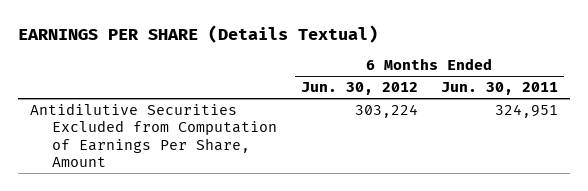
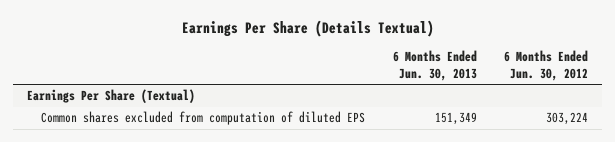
[18,25,379,44] EARNINGS PER SHARE (Details Textual) -> [181,20,434,38] Earnings Per Share (Details Textual)
[441,82,559,96] Jun. 30, 2011 -> none
none -> [392,50,477,81] 6 Months Ended Jun. 30, 2013
none -> [26,89,195,104] Earnings Per Share (Textual)
[29,102,277,168] Antidilutive Securities Excluded from Computation of Earnings Per Share, Amount -> [40,111,365,126] Common shares excluded from computation of diluted EPS

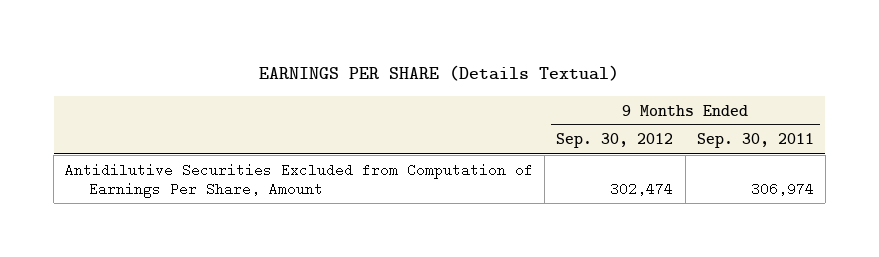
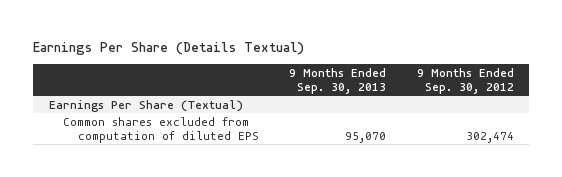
[259,65,620,82] EARNINGS PER SHARE (Details Textual) -> [33,42,305,56] Earnings Per Share (Details Textual)
[696,133,814,149] Sep. 30, 2011 -> none
none -> [289,67,387,94] 9 Months Ended Sep. 30, 2013
none -> [48,99,243,112] Earnings Per Share (Textual)
[65,162,534,198] Antidilutive Securities Excluded from Computation of Earnings Per Share, Amount -> [63,116,260,143] Common shares excluded from computation of diluted EPS

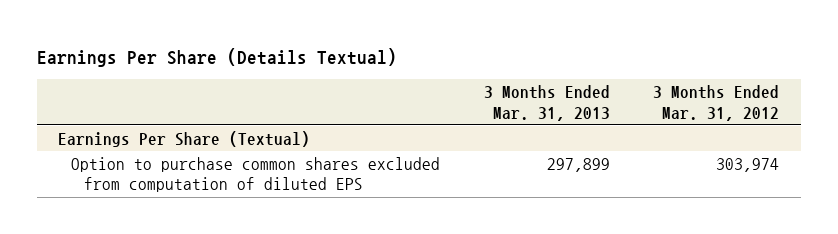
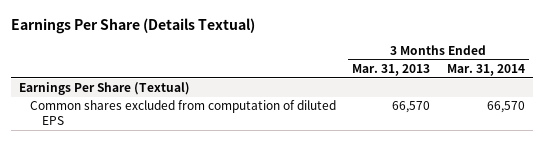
[653,85,780,121] 3 Months Ended Mar. 31, 2012 -> none
none -> [446,64,525,77] Mar. 31, 2014
[71,156,441,193] Option to purchase common shares excluded from computation of diluted EPS -> [30,100,337,126] Common shares excluded from computation of diluted EPS
[546,157,610,172] 297,899 -> [392,101,431,114] 66,570

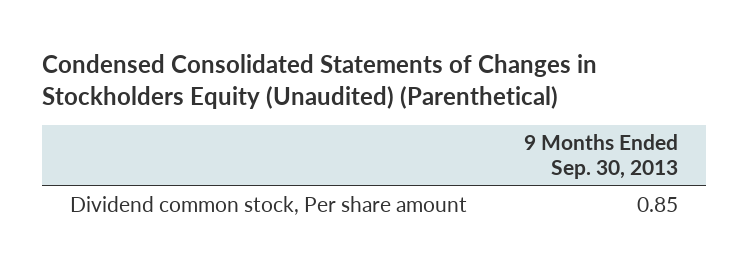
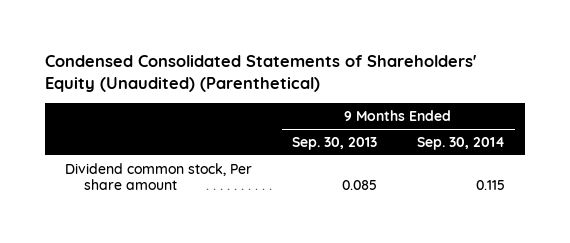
[41,54,597,109] Condensed Consolidated Statements of Changes in Stockholders Equity (Unaudited) (Parenthetical) -> [44,54,477,92] Condensed Consolidated Statements of Shareholders' Equity (Unaudited) (Parenthetical)
none -> [416,137,505,151] Sep. 30, 2014
[636,197,678,213] 0.85 -> [341,180,377,191] 0.085

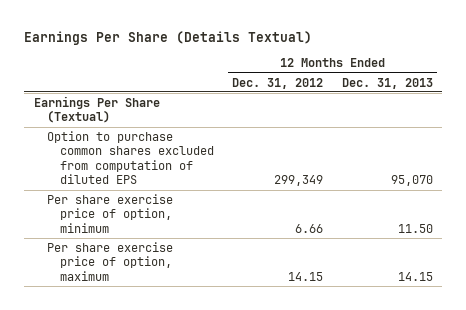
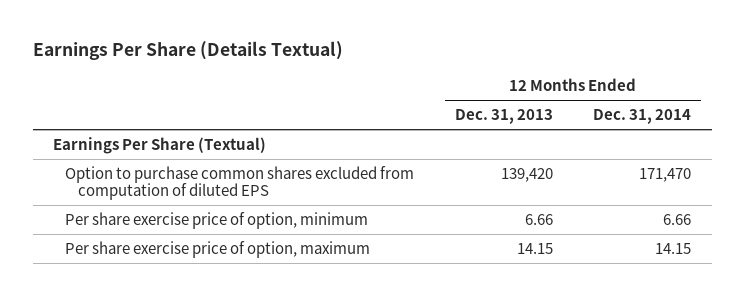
[232,77,324,89] Dec. 31, 2012 -> none
none -> [593,109,692,125] Dec. 31, 2014
[390,175,433,187] 95,070 -> [500,167,553,182] 139,420
[397,223,433,233] 11.50 -> [524,213,553,225] 6.66

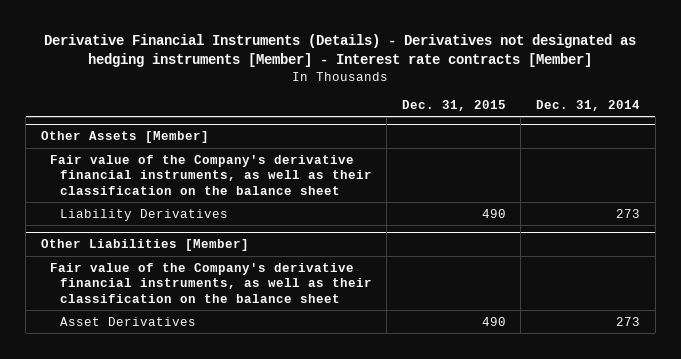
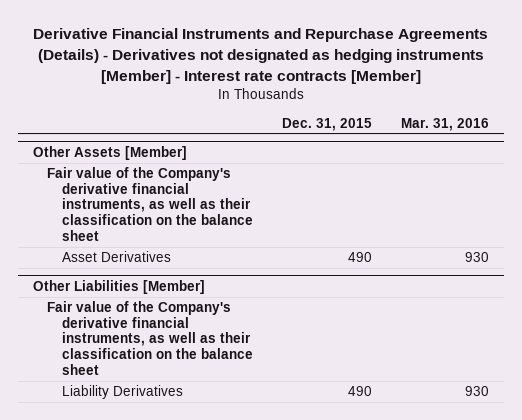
[44,33,637,68] Derivative Financial Instruments (Details) - Derivatives not designated as hedging instruments [Member] - Interest rate contracts [Member] -> [33,28,489,85] Derivative Financial Instruments and Repurchase Agreements (Details) - Derivatives not designated as hedging instruments [Member] - Interest rate contracts [Member]
[536,99,641,111] Dec. 31, 2014 -> none
none -> [401,117,490,131] Mar. 31, 2016
[59,208,228,221] Liability Derivatives -> none
none -> [61,250,171,262] Asset Derivatives
[59,316,196,326] Asset Derivatives -> none
none -> [61,384,183,399] Liability Derivatives

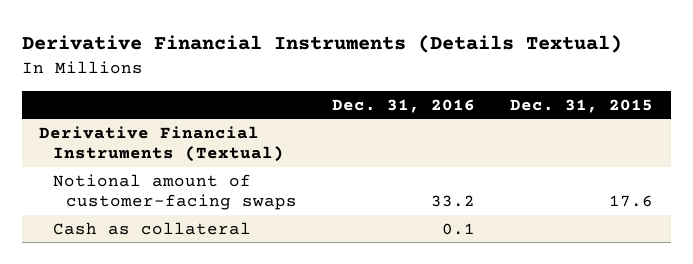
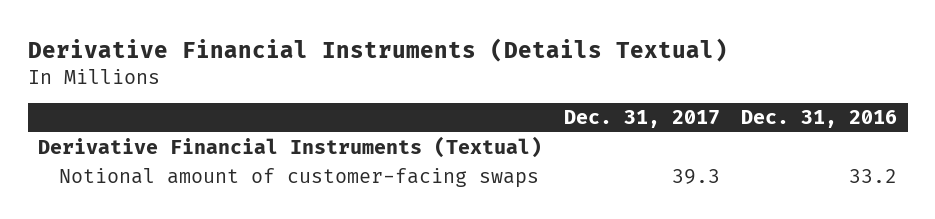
[510,98,654,113] Dec. 31, 2015 -> none
none -> [563,110,720,129] Dec. 31, 2017
[52,221,251,235] Cash as collateral -> none

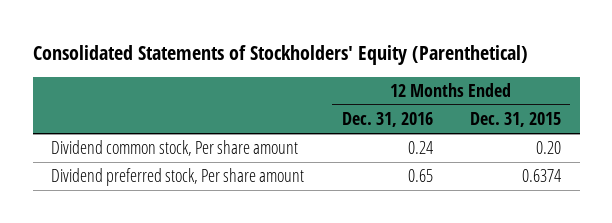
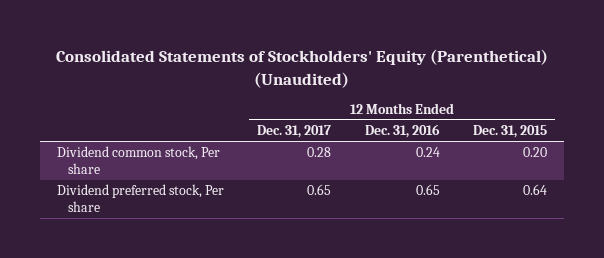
[32,44,528,65] Consolidated Statements of Stockholders' Equity (Parenthetical) -> [56,49,549,88] Consolidated Statements of Stockholders' Equity (Parenthetical) (Unaudited)
none -> [257,125,332,139] Dec. 31, 2017
[51,140,299,157] Dividend common stock, Per share amount -> [57,146,221,175] Dividend common stock, Per share
[51,168,305,187] Dividend preferred stock, Per share amount -> [57,184,225,213] Dividend preferred stock, Per share
[521,169,561,183] 0.6374 -> [523,184,548,196] 0.64

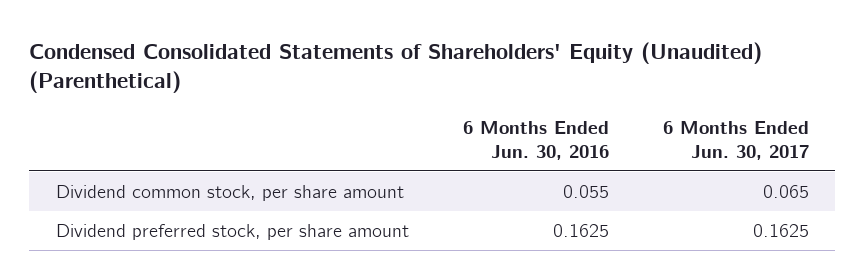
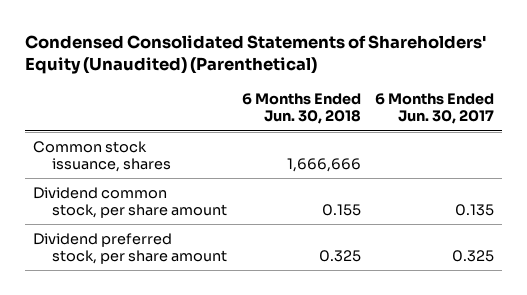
[462,120,609,160] 6 Months Ended Jun. 30, 2016 -> none
none -> [241,92,361,125] 6 Months Ended Jun. 30, 2018
none -> [32,140,171,173] Common stock issuance, shares
[762,185,809,199] 0.065 -> [455,204,495,217] 0.135
[752,224,809,238] 0.1625 -> [452,250,495,263] 0.325

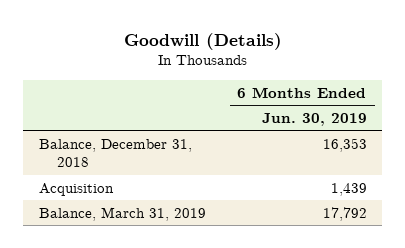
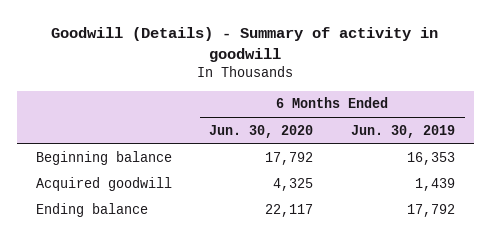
[123,32,282,50] Goodwill (Details) -> [51,26,439,62] Goodwill (Details) - Summary of activity in goodwill
none -> [209,124,314,138] Jun. 30, 2020
[38,138,192,168] Balance, December 31, 2018 -> [35,150,172,165] Beginning balance
[38,182,114,196] Acquisition -> [35,176,172,191] Acquired goodwill
[38,206,206,221] Balance, March 31, 2019 -> [35,202,148,217] Ending balance

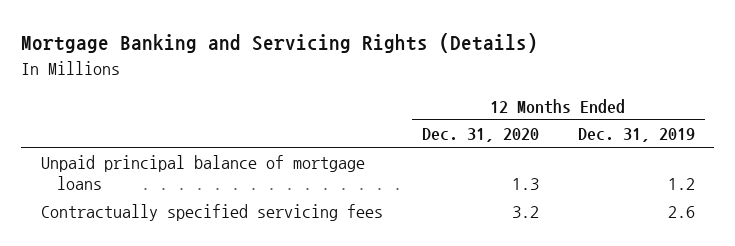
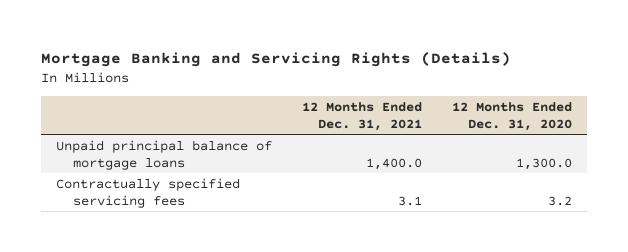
[577,128,695,143] Dec. 31, 2019 -> none
none -> [302,101,423,131] 12 Months Ended Dec. 31, 2021
[511,177,539,190] 1.3 -> [516,157,573,170] 1,300.0

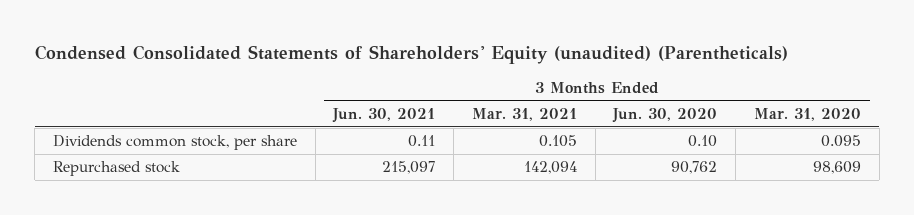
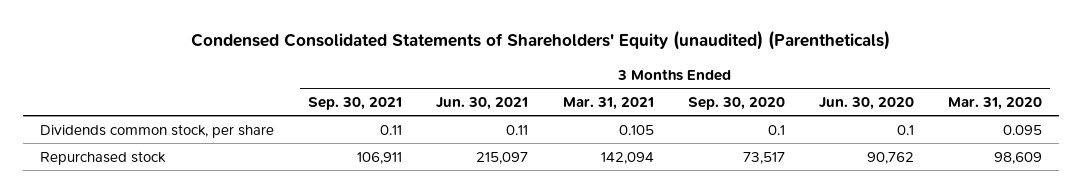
none -> [308,96,403,110] Sep. 30, 2021
none -> [687,96,785,110] Sep. 30, 2020
[688,135,718,148] 0.10 -> [896,124,914,135] 0.1

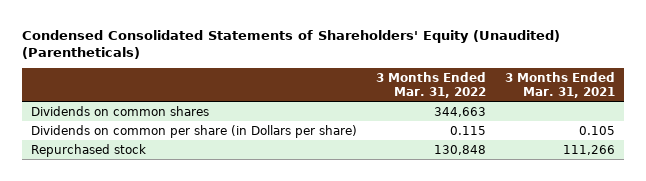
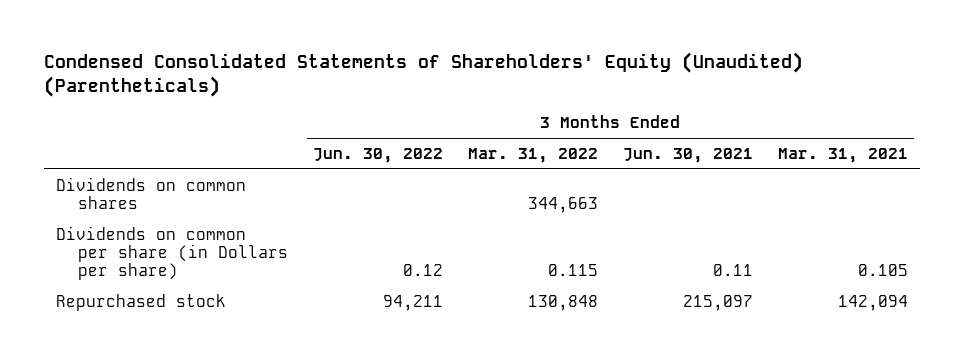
none -> [312,147,443,163] Jun. 30, 2022
none -> [622,147,753,163] Jun. 30, 2021
[562,144,615,155] 111,266 -> [837,294,908,311] 142,094

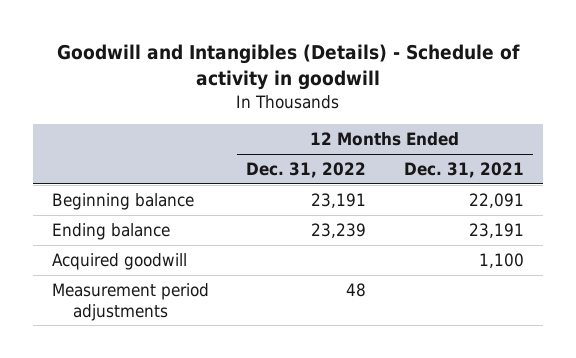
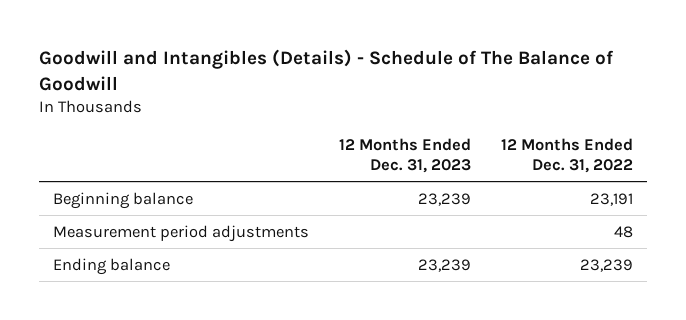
[56,44,520,91] Goodwill and Intangibles (Details) - Schedule of activity in goodwill -> [38,49,614,91] Goodwill and Intangibles (Details) - Schedule of The Balance of Goodwill
[404,162,525,179] Dec. 31, 2021 -> none
none -> [339,137,472,174] 12 Months Ended Dec. 31, 2023
[51,253,187,271] Acquired goodwill -> none
[51,223,170,241] Ending balance -> [53,257,171,275] Ending balance

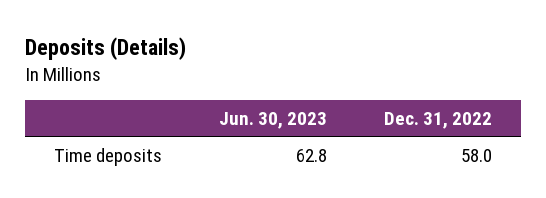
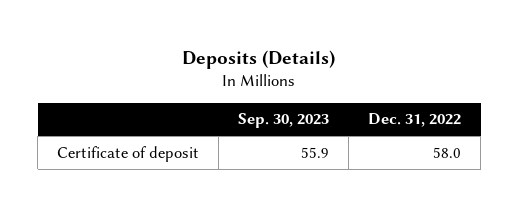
[218,112,327,130] Jun. 30, 2023 -> none
none -> [238,113,330,129] Sep. 30, 2023
[53,147,162,166] Time deposits -> [57,145,200,162] Certificate of deposit

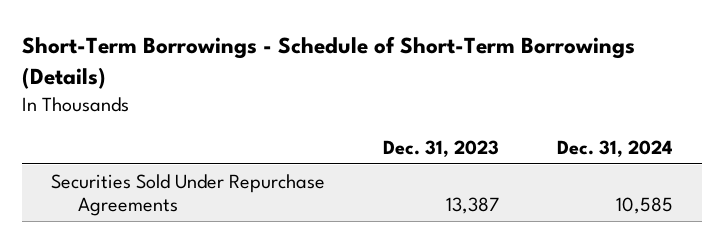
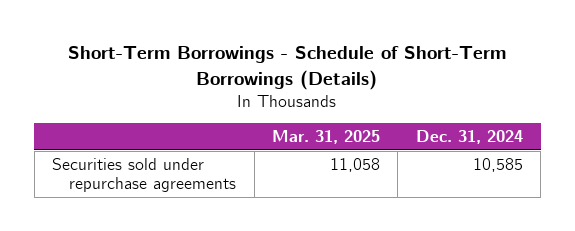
[382,140,499,158] Dec. 31, 2023 -> none
none -> [271,130,380,145] Mar. 31, 2025
[50,173,325,217] Securities Sold Under Repurchase Agreements -> [52,157,237,193] Securities sold under repurchase agreements

